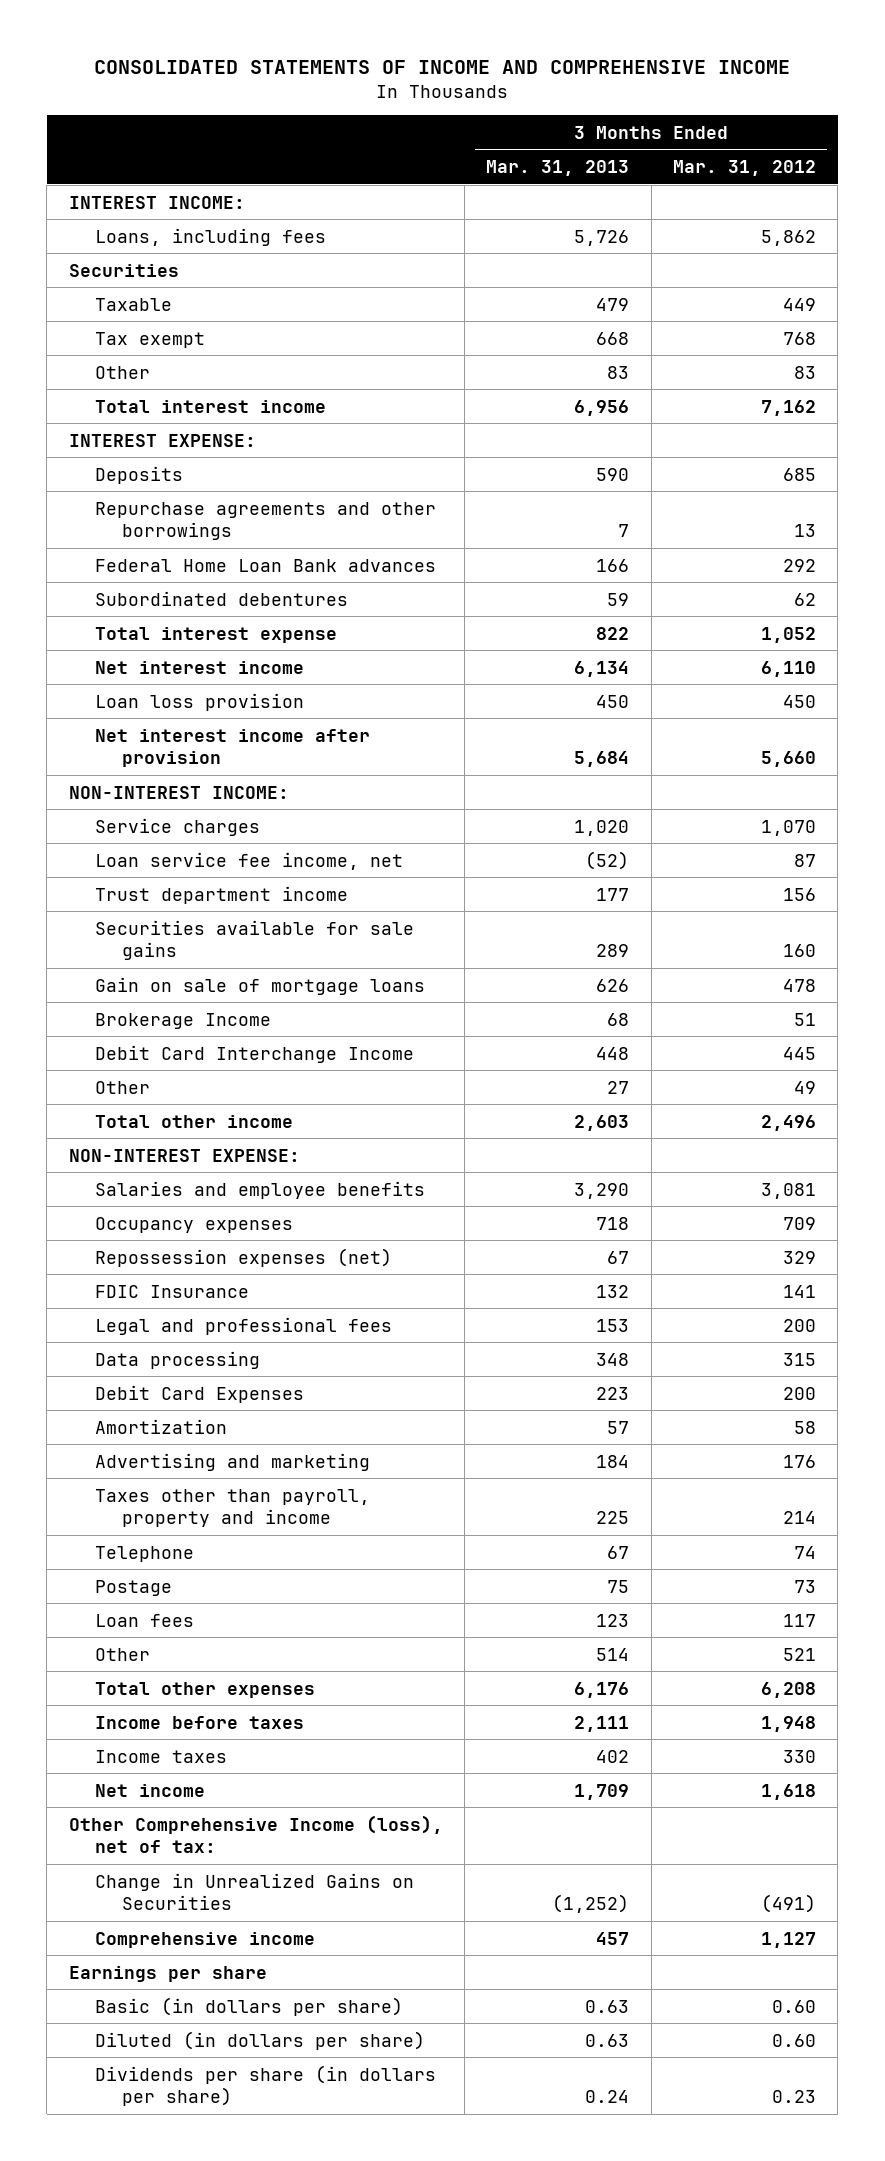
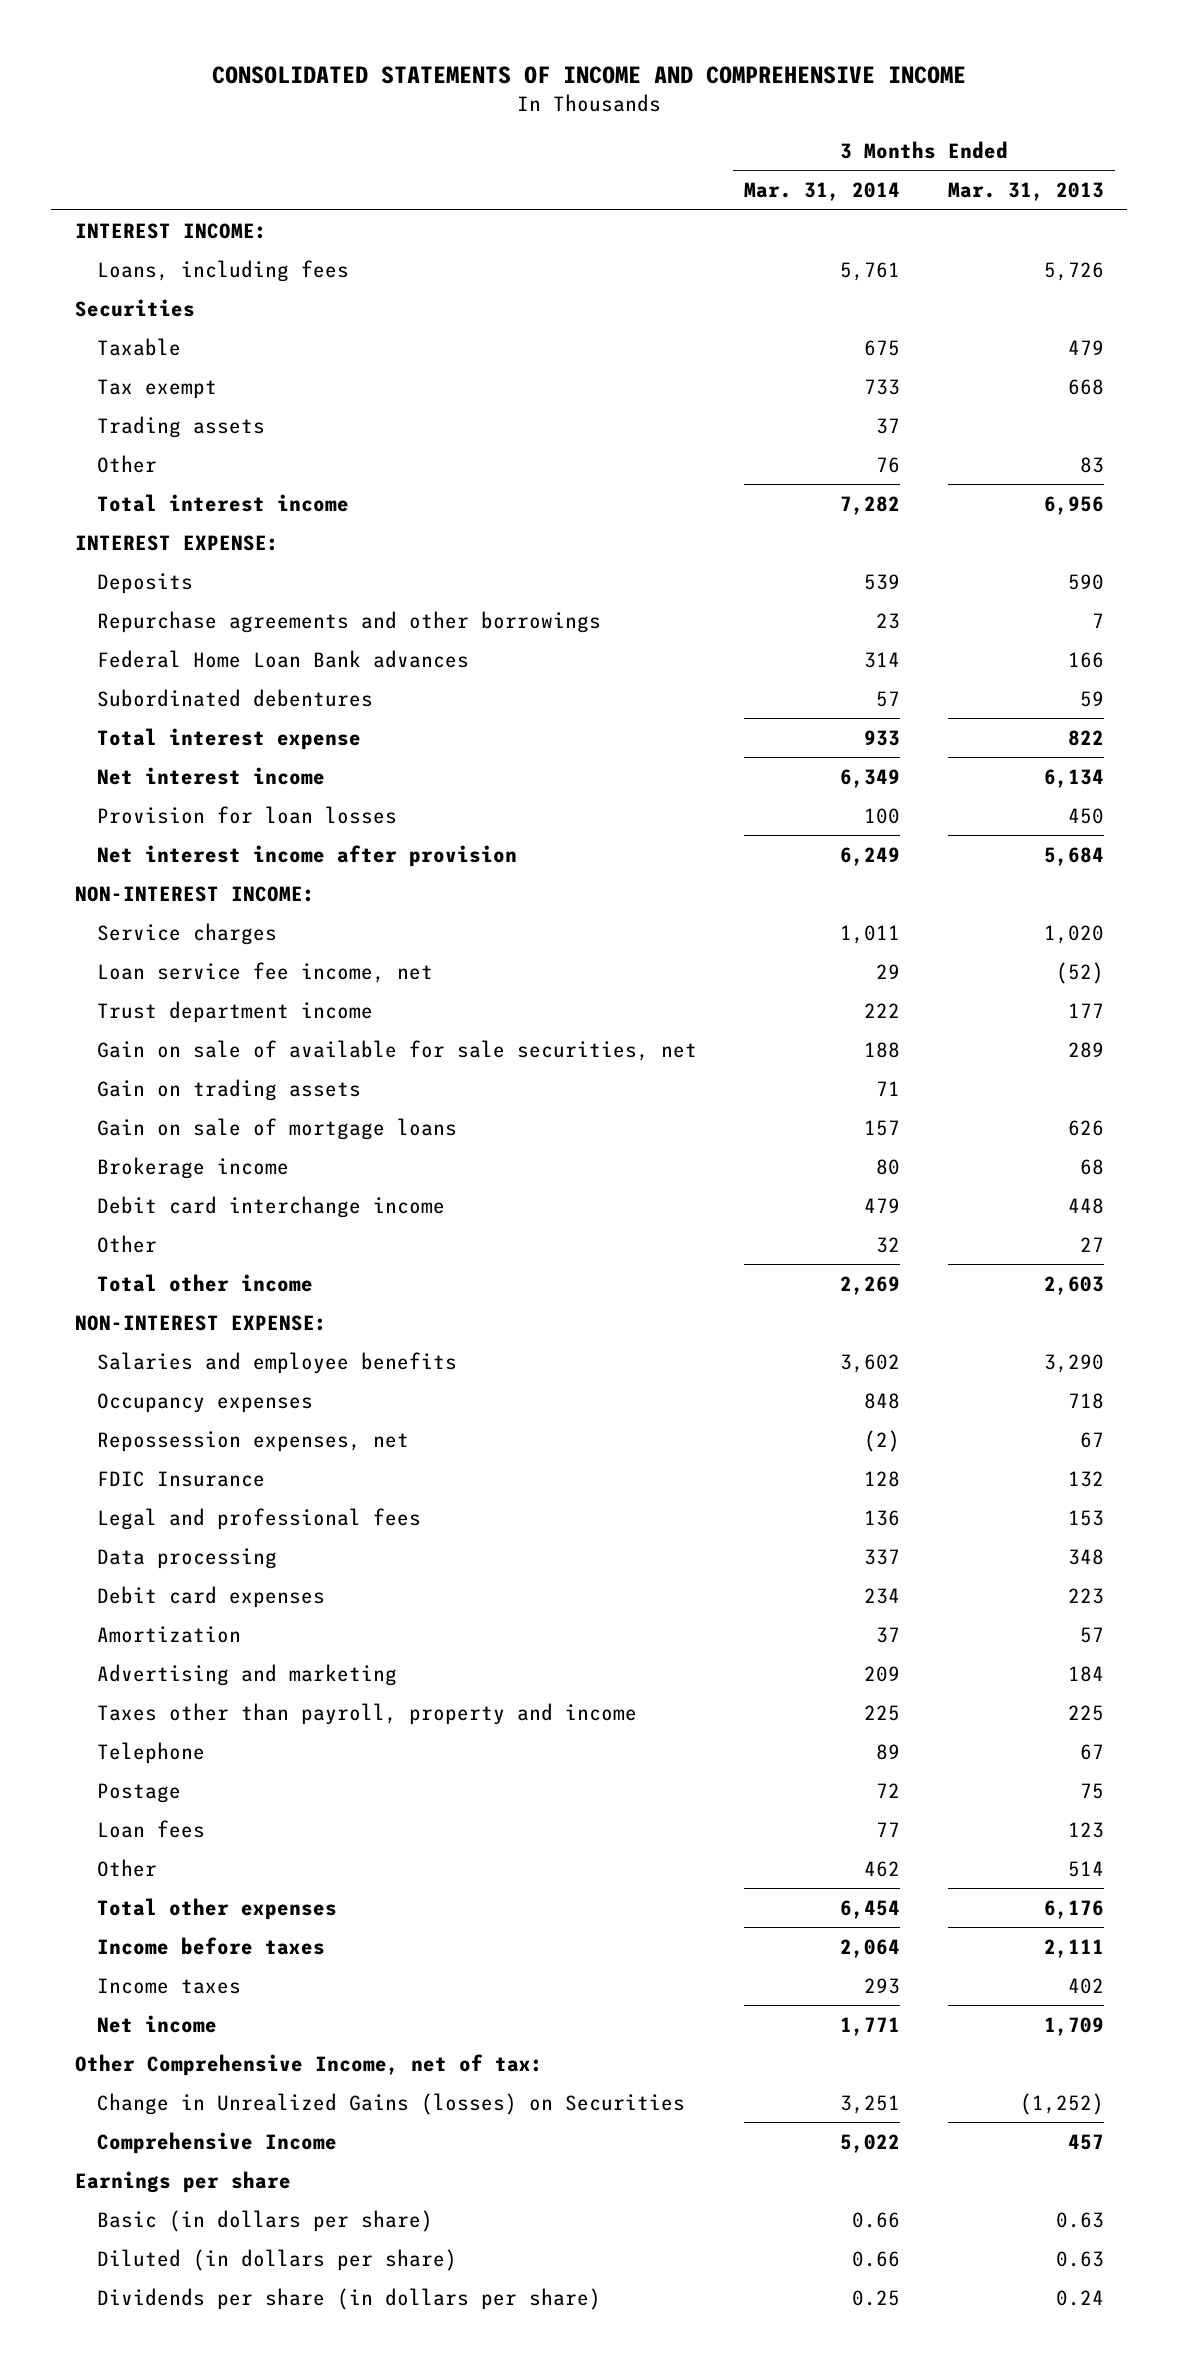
[673,160,817,177] Mar. 31, 2012 -> none
none -> [744,182,901,202] Mar. 31, 2014
none -> [97,415,266,438] Trading assets
[95,692,305,711] Loan loss provision -> [97,805,398,824] Provision for loan losses
[95,919,415,961] Securities available for sale gains -> [97,1039,698,1061] Gain on sale of available for sale securities, net
none -> [97,1078,362,1101] Gain on trading assets
[95,1012,272,1029] Brokerage Income -> [97,1156,290,1179] Brokerage income
[95,1044,415,1063] Debit Card Interchange Income -> [97,1195,446,1218] Debit card interchange income
[95,1247,393,1267] Repossession expenses (net) -> [97,1430,410,1452] Repossession expenses, net
[95,1384,305,1403] Debit Card Expenses -> [97,1585,326,1608] Debit card expenses
[68,1814,443,1854] Other Comprehensive Income (loss), net of tax: -> [74,2053,543,2076] Other Comprehensive Income, net of tax:
[95,1872,415,1911] Change in Unrealized Gains on Securities -> [97,2092,686,2115] Change in Unrealized Gains (losses) on Securities
[95,1931,316,1948] Comprehensive income -> [97,2131,338,2154] Comprehensive Income

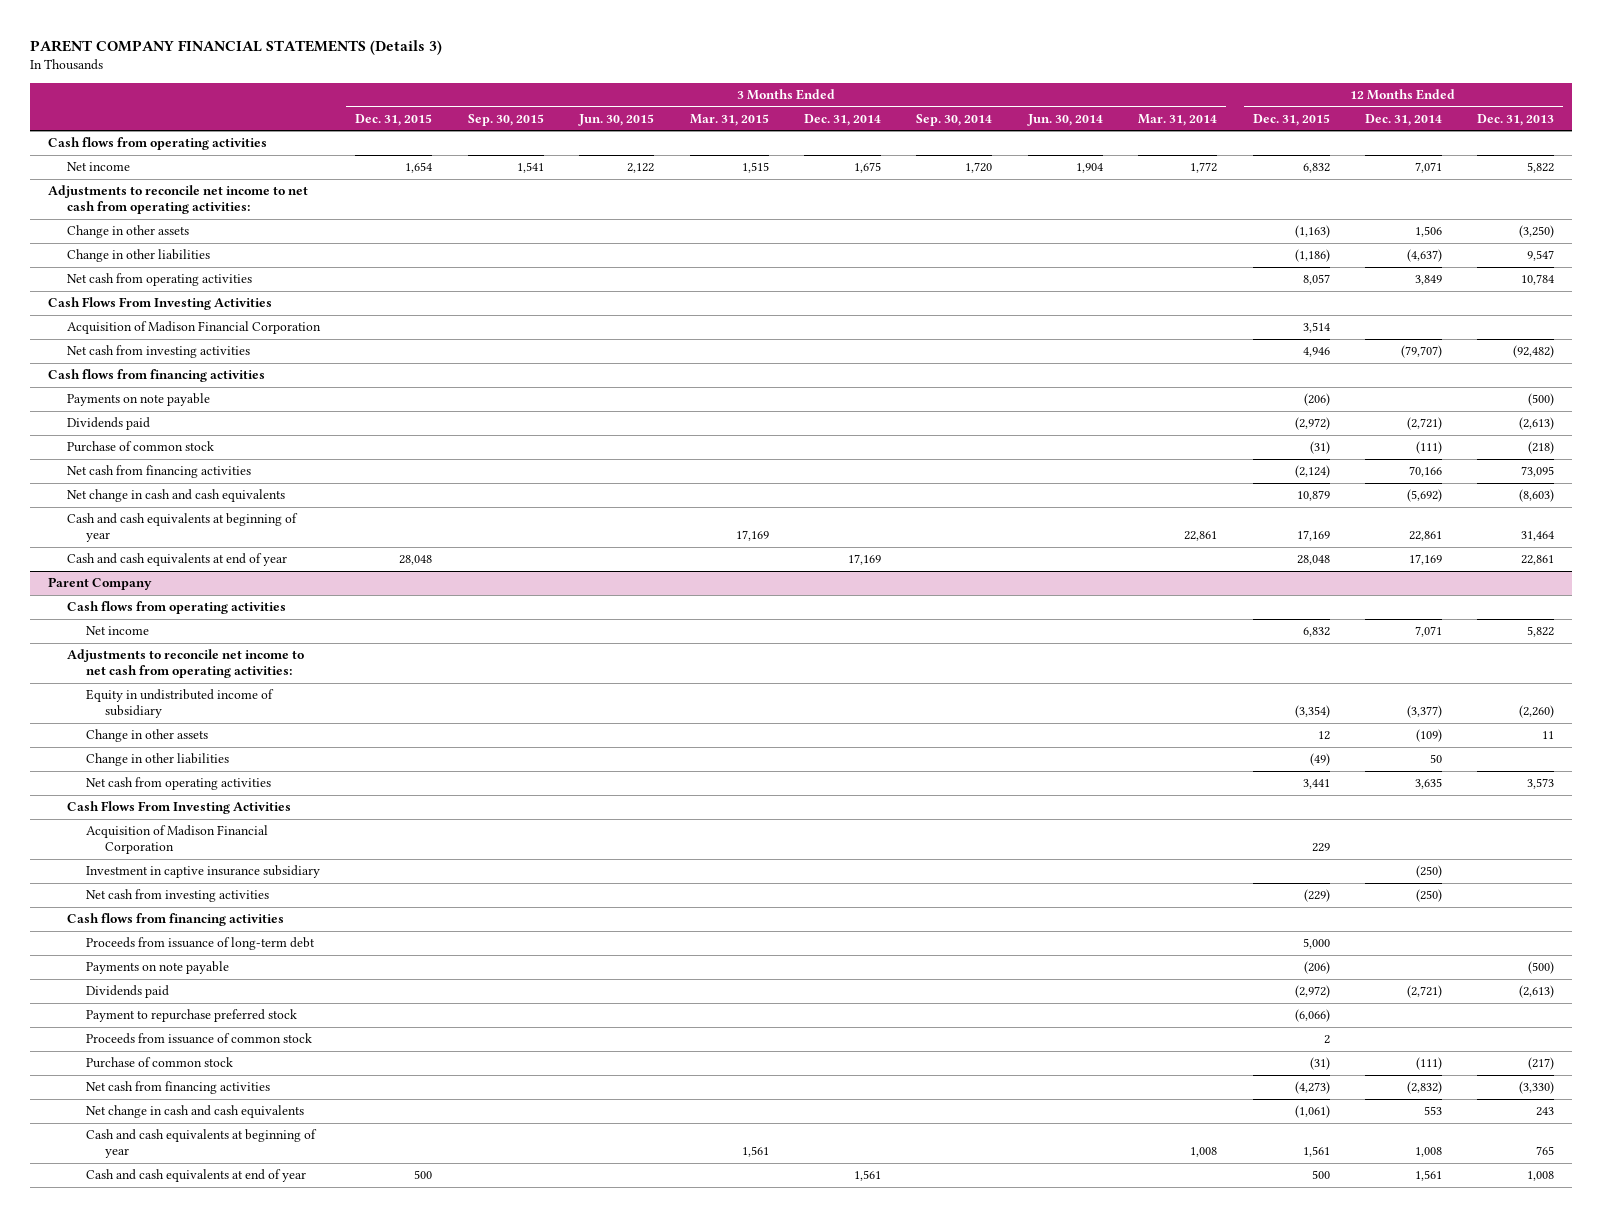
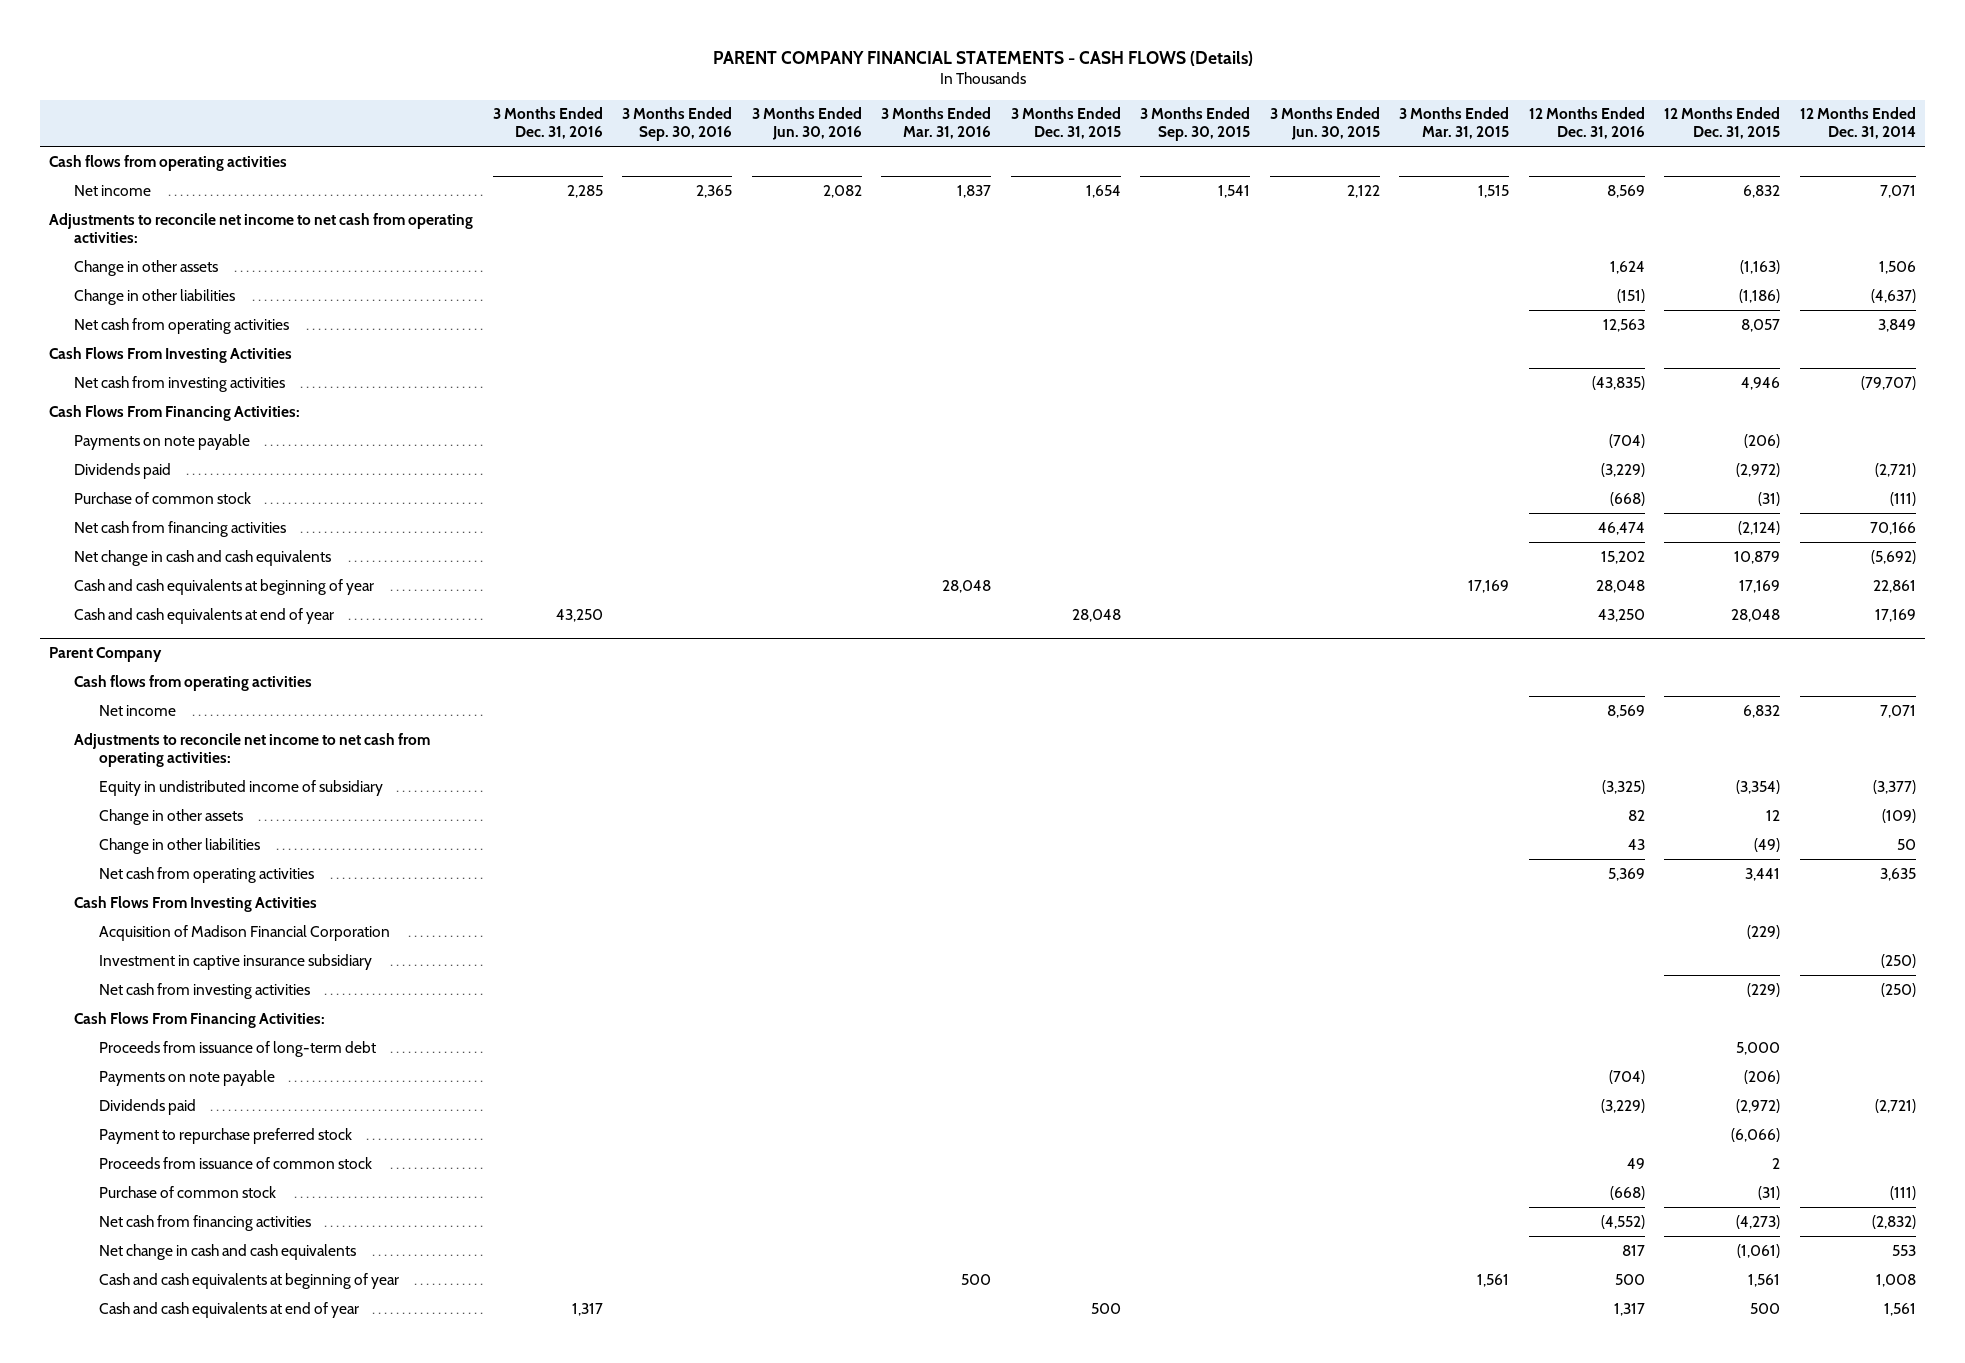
[30,40,443,56] PARENT COMPANY FINANCIAL STATEMENTS (Details 3) -> [712,50,1253,66] PARENT COMPANY FINANCIAL STATEMENTS - CASH FLOWS (Details)
[803,113,881,126] Dec. 31, 2014 -> none
[916,113,993,126] Sep. 30, 2014 -> none
[1026,113,1103,126] Jun. 30, 2014 -> none
[1138,113,1218,126] Mar. 31, 2014 -> none
[1477,113,1555,126] Dec. 31, 2013 -> none
none -> [492,107,603,140] 3 Months Ended Dec. 31, 2016
none -> [622,107,733,142] 3 Months Ended Sep. 30, 2016
none -> [751,107,862,141] 3 Months Ended Jun. 30, 2016
none -> [881,107,992,140] 3 Months Ended Mar. 31, 2016
none -> [1528,107,1645,140] 12 Months Ended Dec. 31, 2016
[66,321,321,335] Acquisition of Madison Financial Corporation -> none
[48,369,266,383] Cash flows from financing activities -> [49,404,301,421] Cash Flows From Financing Activities:
[1311,843,1330,853] 229 -> [1747,924,1781,939] (229)
[66,913,284,927] Cash flows from financing activities -> [73,1011,325,1028] Cash Flows From Financing Activities:

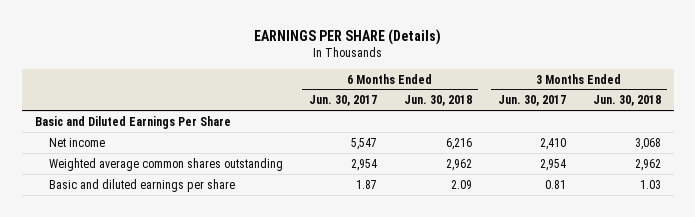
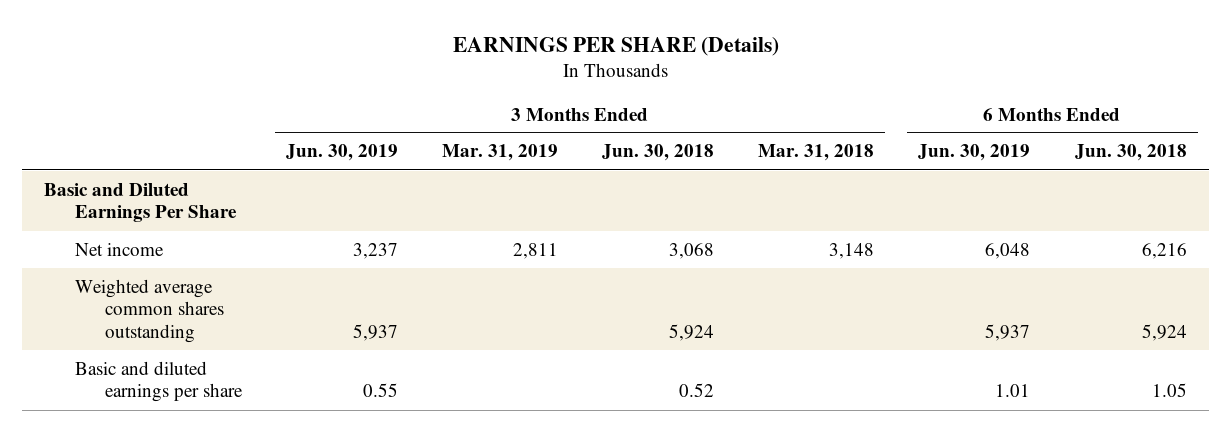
[309,95,378,107] Jun. 30, 2017 -> none
[498,95,567,107] Jun. 30, 2017 -> none
none -> [285,144,398,162] Jun. 30, 2019
none -> [441,144,558,162] Mar. 31, 2019
none -> [758,144,875,162] Mar. 31, 2018
none -> [918,144,1031,162] Jun. 30, 2019
[445,158,472,171] 2,962 -> [1141,324,1187,342] 5,924
[634,158,661,171] 2,962 -> [669,324,715,342] 5,924
[450,179,472,189] 2.09 -> [1151,383,1187,398] 1.05
[639,179,661,189] 1.03 -> [679,383,715,398] 0.52

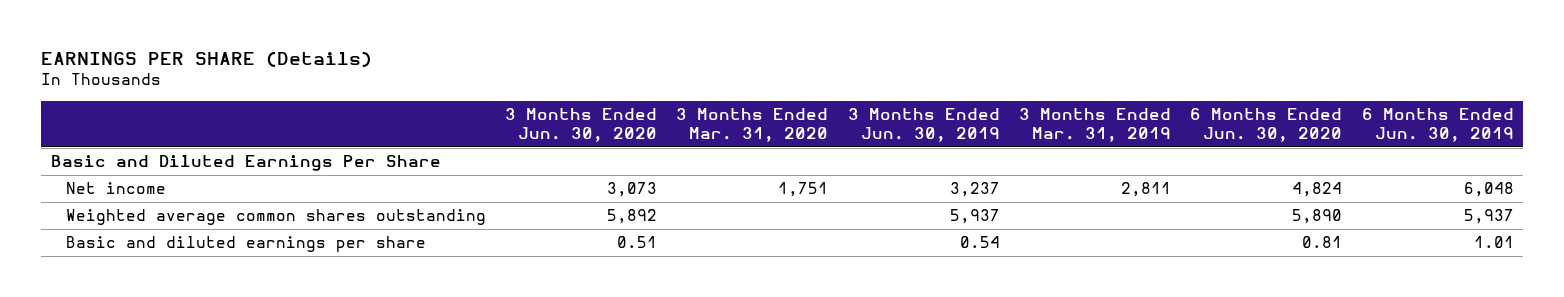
[602,144,715,162] Jun. 30, 2018 -> none
[758,144,875,162] Mar. 31, 2018 -> none
[1074,144,1187,162] Jun. 30, 2018 -> none
none -> [504,107,657,143] 3 Months Ended Jun. 30, 2020
none -> [676,107,829,143] 3 Months Ended Mar. 31, 2020
none -> [1190,107,1343,143] 6 Months Ended Jun. 30, 2020
[362,383,398,398] 0.55 -> [959,236,1000,249] 0.54

